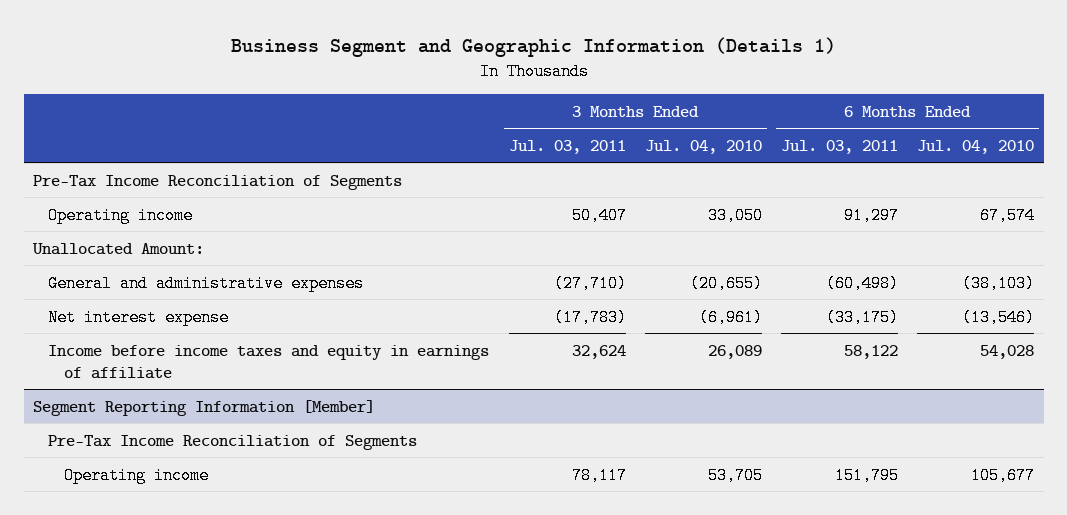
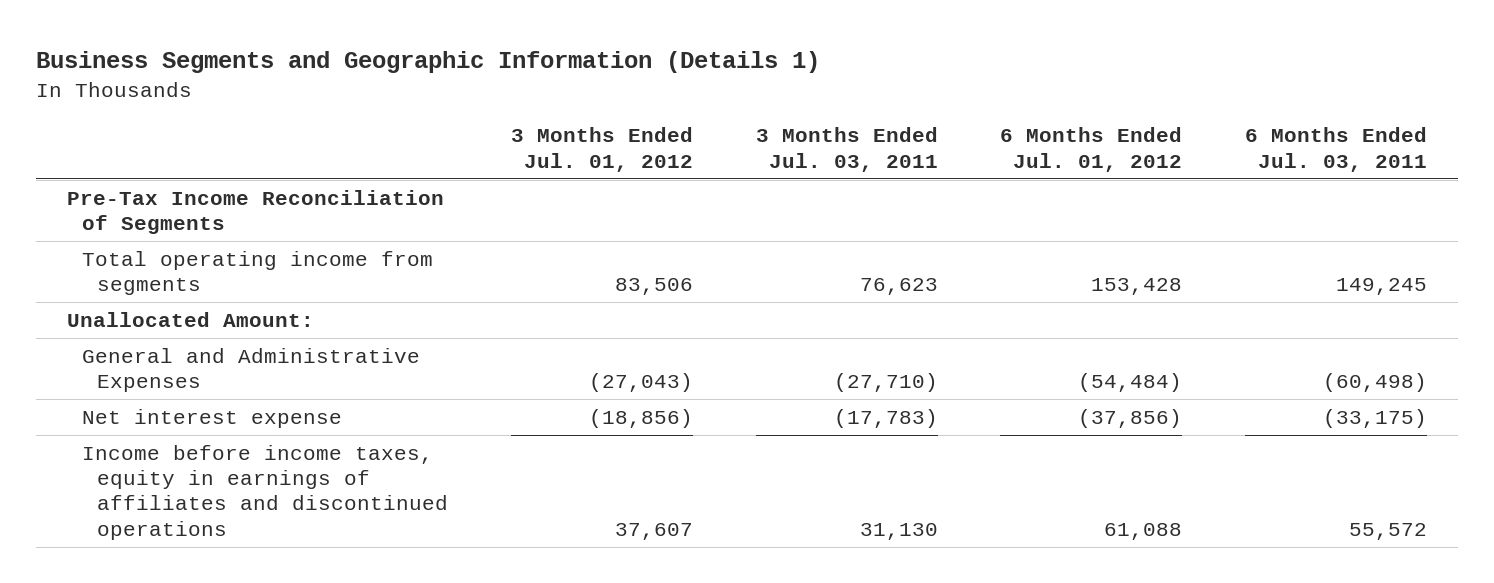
[230,36,836,57] Business Segment and Geographic Information (Details 1) -> [35,51,820,74] Business Segments and Geographic Information (Details 1)
[644,139,762,154] Jul. 04, 2010 -> none
[917,139,1035,154] Jul. 04, 2010 -> none
none -> [511,127,694,172] 3 Months Ended Jul. 01, 2012
none -> [1000,127,1183,172] 6 Months Ended Jul. 01, 2012
[48,206,194,224] Operating income -> none
none -> [82,250,434,296] Total operating income from segments
[48,274,365,292] General and administrative expenses -> [82,347,421,393] General and Administrative Expenses
[33,399,376,416] Segment Reporting Information [Member] -> none
[48,434,418,450] Pre-Tax Income Reconciliation of Segments -> none
[63,466,209,484] Operating income -> none
[48,344,490,379] Income before income taxes and equity in earnings of affiliate -> [82,444,449,540] Income before income taxes, equity in earnings of affiliates and discontinued operations
[571,344,626,359] 32,624 -> [859,522,938,540] 31,130
[843,344,898,359] 58,122 -> [1348,522,1427,540] 55,572

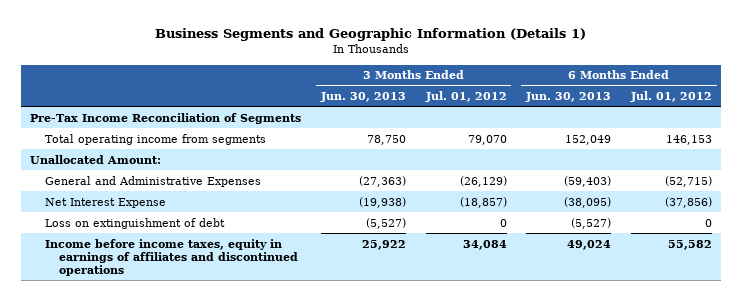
[755,127,938,172] 3 Months Ended Jul. 03, 2011 -> none
[1244,127,1427,172] 6 Months Ended Jul. 03, 2011 -> none
none -> [319,92,406,103] Jun. 30, 2013
none -> [525,92,612,103] Jun. 30, 2013
[615,278,694,296] 83,506 -> [467,134,507,145] 79,070
[1091,278,1183,296] 153,428 -> [665,134,712,145] 146,153
[589,373,694,393] (27,043) -> [459,175,507,187] (26,129)
[1078,373,1183,393] (54,484) -> [664,175,712,187] (52,715)
[82,408,343,428] Net interest expense -> [44,197,166,208] Net Interest Expense
[589,408,694,428] (18,856) -> [459,196,507,208] (18,857)
none -> [44,217,225,229] Loss on extinguishment of debt
[615,522,694,540] 37,607 -> [462,239,507,250] 34,084
[1104,522,1183,540] 61,088 -> [667,239,712,250] 55,582

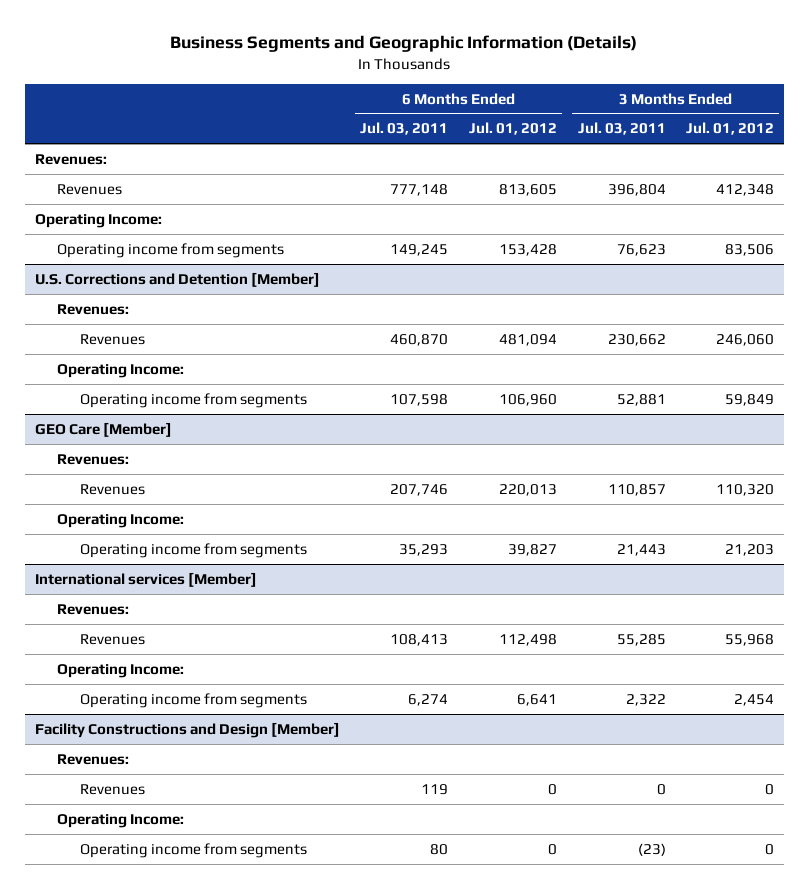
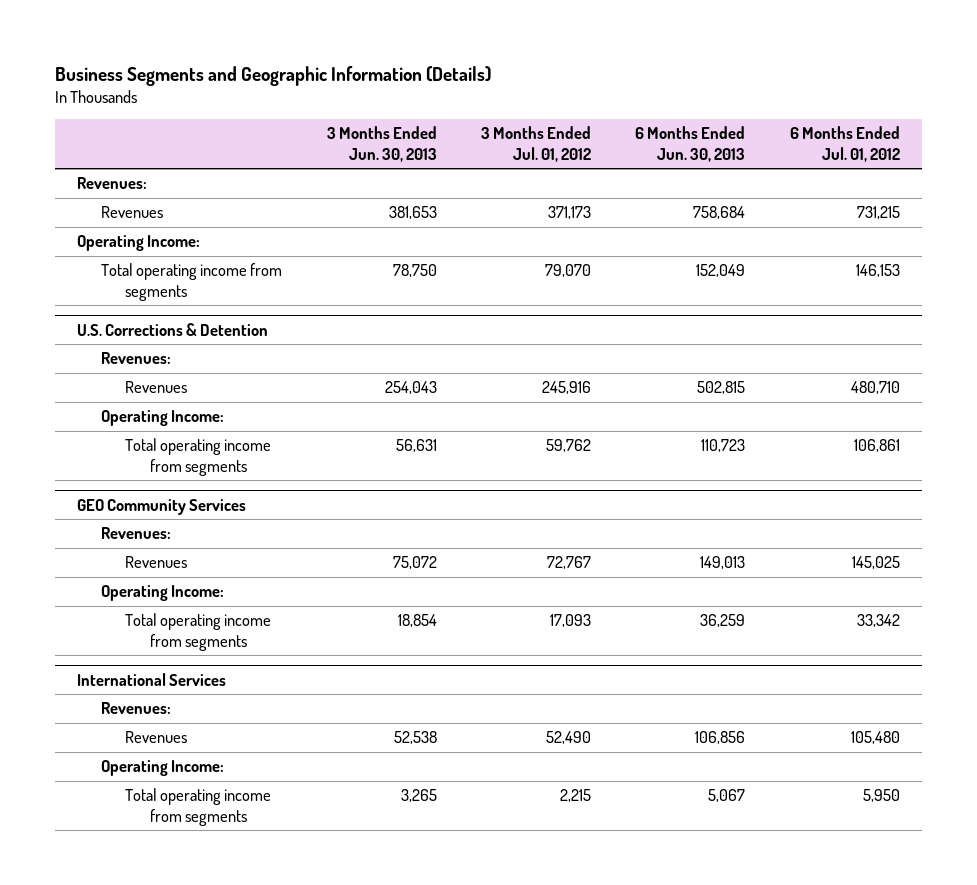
[360,122,449,136] Jul. 03, 2011 -> none
[577,122,666,136] Jul. 03, 2011 -> none
none -> [326,126,437,163] 3 Months Ended Jun. 30, 2013
none -> [635,126,746,163] 6 Months Ended Jun. 30, 2013
[34,213,162,228] Operating Income: -> none
[57,242,285,258] Operating income from segments -> none
[34,271,320,287] U.S. Corrections and Detention [Member] -> none
[57,303,130,315] Revenues: -> none
[79,333,145,345] Revenues -> none
[498,183,557,196] 813,605 -> [856,206,900,220] 731,215
[716,183,775,196] 412,348 -> [547,206,591,220] 371,173
[34,421,172,437] GEO Care [Member] -> none
[79,392,307,408] Operating income from segments -> [101,263,283,301] Total operating income from segments
[498,393,557,406] 106,960 -> [855,264,900,278] 146,153
[725,393,775,406] 59,849 -> [544,264,591,278] 79,070
none -> [77,322,269,336] U.S. Corrections & Detention
[498,483,557,496] 220,013 -> [850,381,900,395] 480,710
[716,483,775,496] 110,320 -> [541,381,591,395] 245,916
[34,571,257,587] International services [Member] -> none
[79,542,307,558] Operating income from segments -> [125,438,272,476] Total operating income from segments
[507,543,557,556] 39,827 -> [853,439,900,453] 106,861
[725,543,775,556] 21,203 -> [545,439,591,453] 59,762
none -> [77,498,247,515] GEO Community Services
[498,633,557,646] 112,498 -> [851,556,900,570] 145,025
[725,633,775,646] 55,968 -> [546,556,591,570] 72,767
[34,721,340,738] Facility Constructions and Design [Member] -> none
[79,692,307,708] Operating income from segments -> [125,613,272,651] Total operating income from segments
[516,693,557,706] 6,641 -> [856,614,900,628] 33,342
[734,693,775,706] 2,454 -> [549,614,591,628] 17,093
none -> [77,672,227,686] International Services
[547,783,557,795] 0 -> [850,731,900,745] 105,480
[765,783,775,795] 0 -> [545,731,591,745] 52,490
[79,842,307,858] Operating income from segments -> [125,788,272,826] Total operating income from segments
[547,843,557,855] 0 -> [862,789,900,803] 5,950
[765,843,775,855] 0 -> [559,789,591,803] 2,215

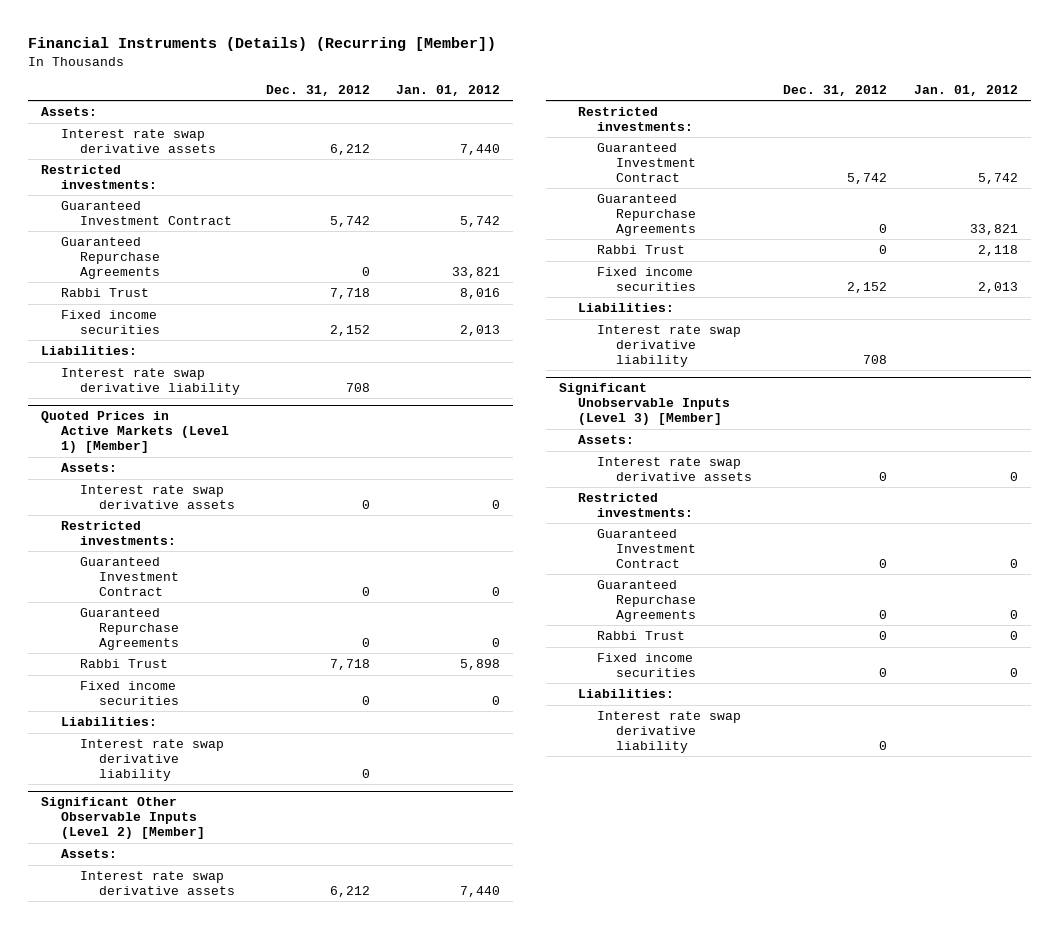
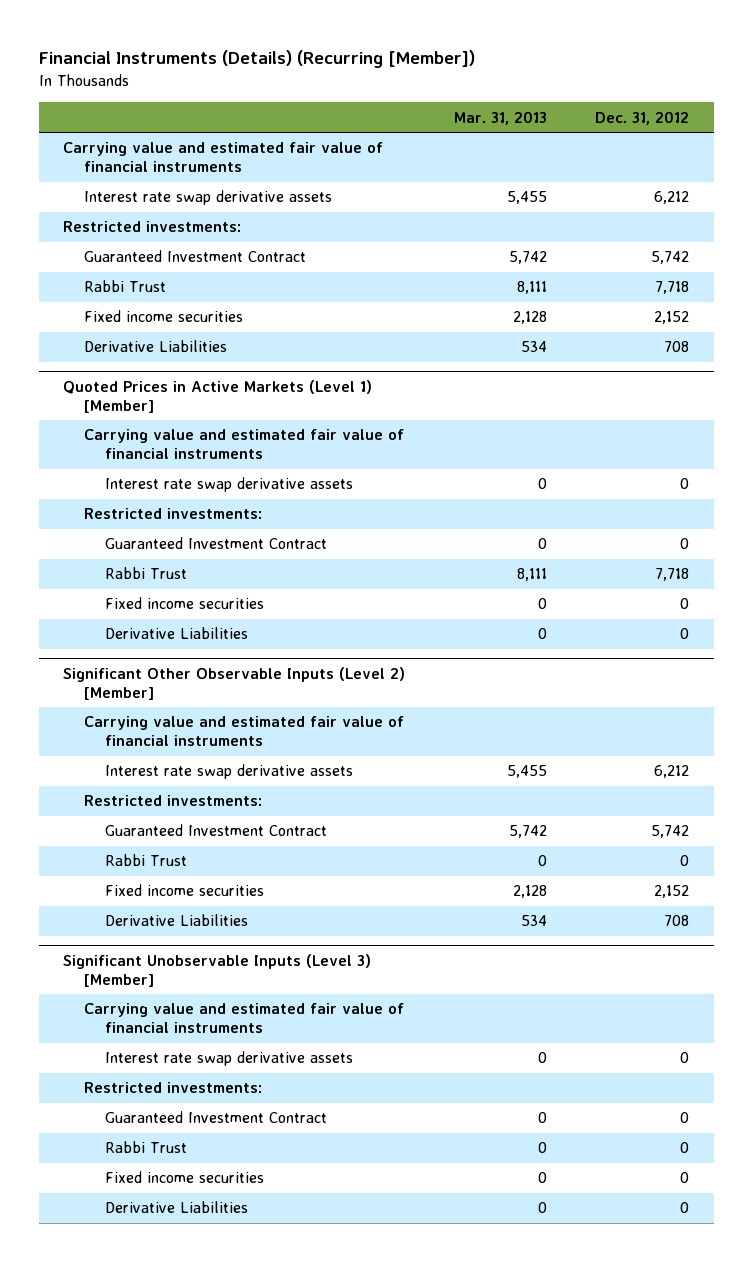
[396,84,501,96] Jan. 01, 2012 -> none
none -> [453,110,547,125] Mar. 31, 2013
[41,107,98,117] Assets: -> [63,142,384,173] Carrying value and estimated fair value of financial instruments
[60,237,160,279] Guaranteed Repurchase Agreements -> none
[41,346,138,356] Liabilities: -> none
[60,368,240,395] Interest rate swap derivative liability -> [84,340,228,353] Derivative Liabilities
[60,463,117,473] Assets: -> [84,429,405,460] Carrying value and estimated fair value of financial instruments
[79,608,179,650] Guaranteed Repurchase Agreements -> none
[60,717,157,727] Liabilities: -> none
[79,739,224,781] Interest rate swap derivative liability -> [105,627,249,640] Derivative Liabilities
[60,849,117,859] Assets: -> [84,716,405,747] Carrying value and estimated fair value of financial instruments
[597,194,697,236] Guaranteed Repurchase Agreements -> none
[577,303,674,313] Liabilities: -> none
[597,325,742,367] Interest rate swap derivative liability -> [105,914,249,927] Derivative Liabilities
[577,435,634,445] Assets: -> [84,1003,405,1034] Carrying value and estimated fair value of financial instruments
[597,580,697,622] Guaranteed Repurchase Agreements -> none
[577,689,674,699] Liabilities: -> none
[597,711,742,753] Interest rate swap derivative liability -> [105,1201,249,1214] Derivative Liabilities

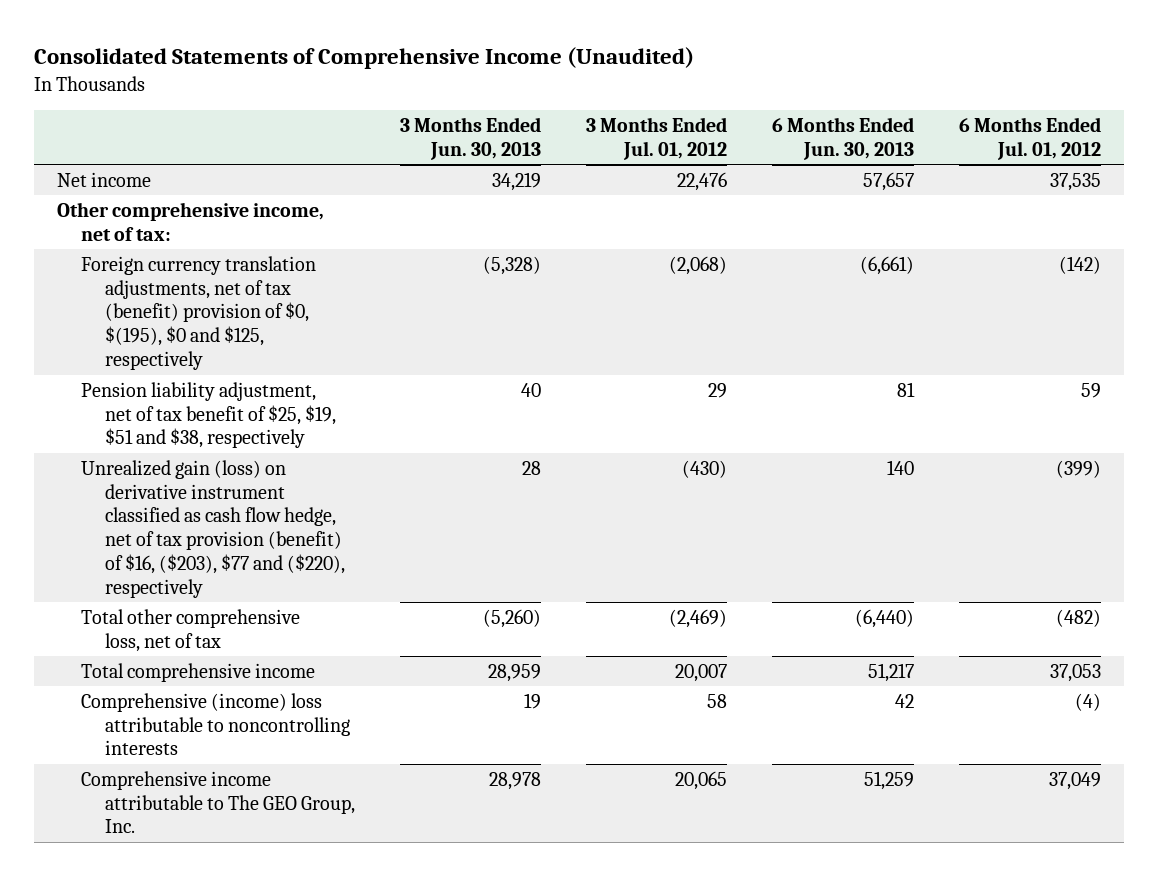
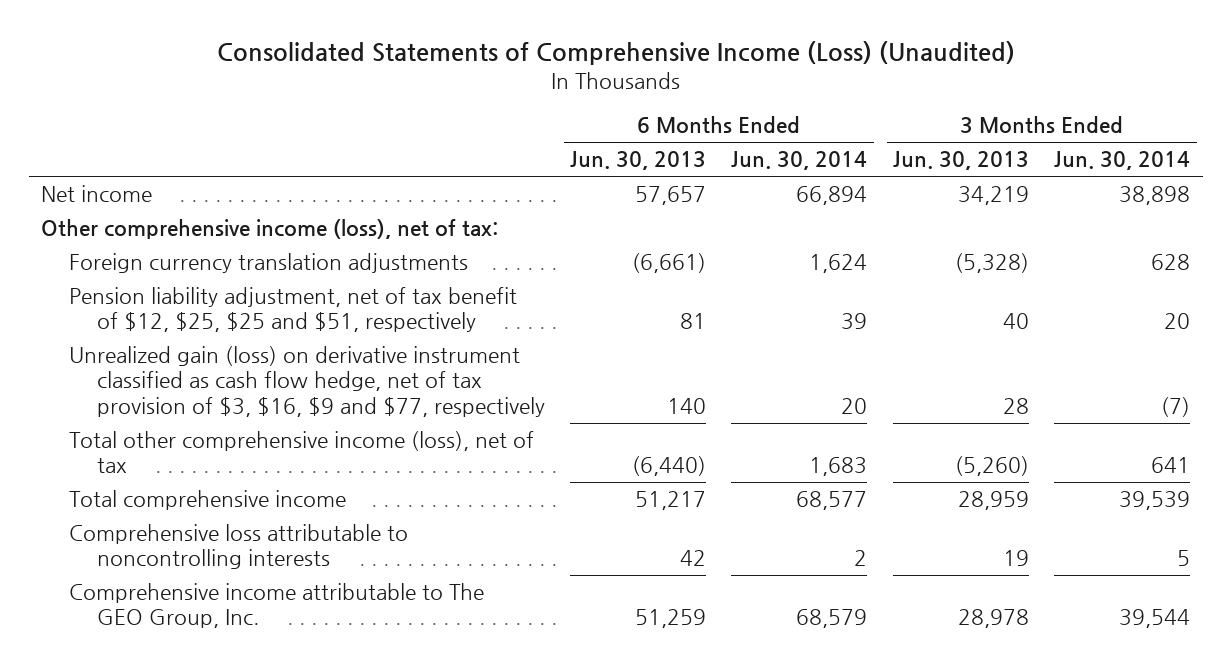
[34,47,695,70] Consolidated Statements of Comprehensive Income (Unaudited) -> [216,41,1015,66] Consolidated Statements of Comprehensive Income (Loss) (Unaudited)
[586,116,728,160] 3 Months Ended Jul. 01, 2012 -> none
[959,116,1102,160] 6 Months Ended Jul. 01, 2012 -> none
none -> [731,151,868,171] Jun. 30, 2014
none -> [1054,151,1191,171] Jun. 30, 2014
[56,201,324,241] Other comprehensive income, net of tax: -> [41,219,499,240] Other comprehensive income (loss), net of tax:
[81,255,317,371] Foreign currency translation adjustments, net of tax (benefit) provision of $0, $(195), $0 and $125, respectively -> [69,253,469,274] Foreign currency translation adjustments
[81,381,337,449] Pension liability adjustment, net of tax benefit of $25, $19, $51 and $38, respectively -> [69,287,518,333] Pension liability adjustment, net of tax benefit of $12, $25, $25 and $51, respectively
[81,459,346,598] Unrealized gain (loss) on derivative instrument classified as cash flow hedge, net of tax provision (benefit) of $16, ($203), $77 and ($220), respectively -> [69,346,545,417] Unrealized gain (loss) on derivative instrument classified as cash flow hedge, net of tax provision of $3, $16, $9 and $77, respectively
[81,608,301,652] Total other comprehensive loss, net of tax -> [69,431,535,474] Total other comprehensive income (loss), net of tax
[81,692,351,756] Comprehensive (income) loss attributable to noncontrolling interests -> [69,524,409,570] Comprehensive loss attributable to noncontrolling interests

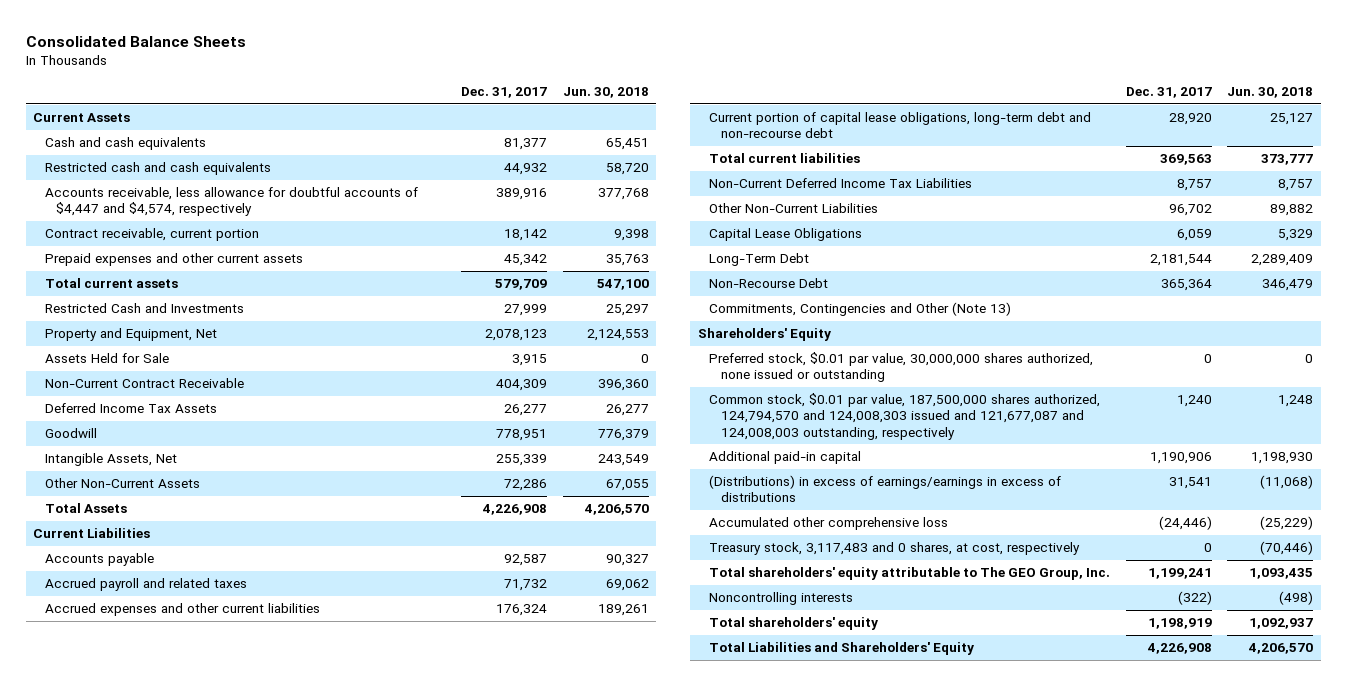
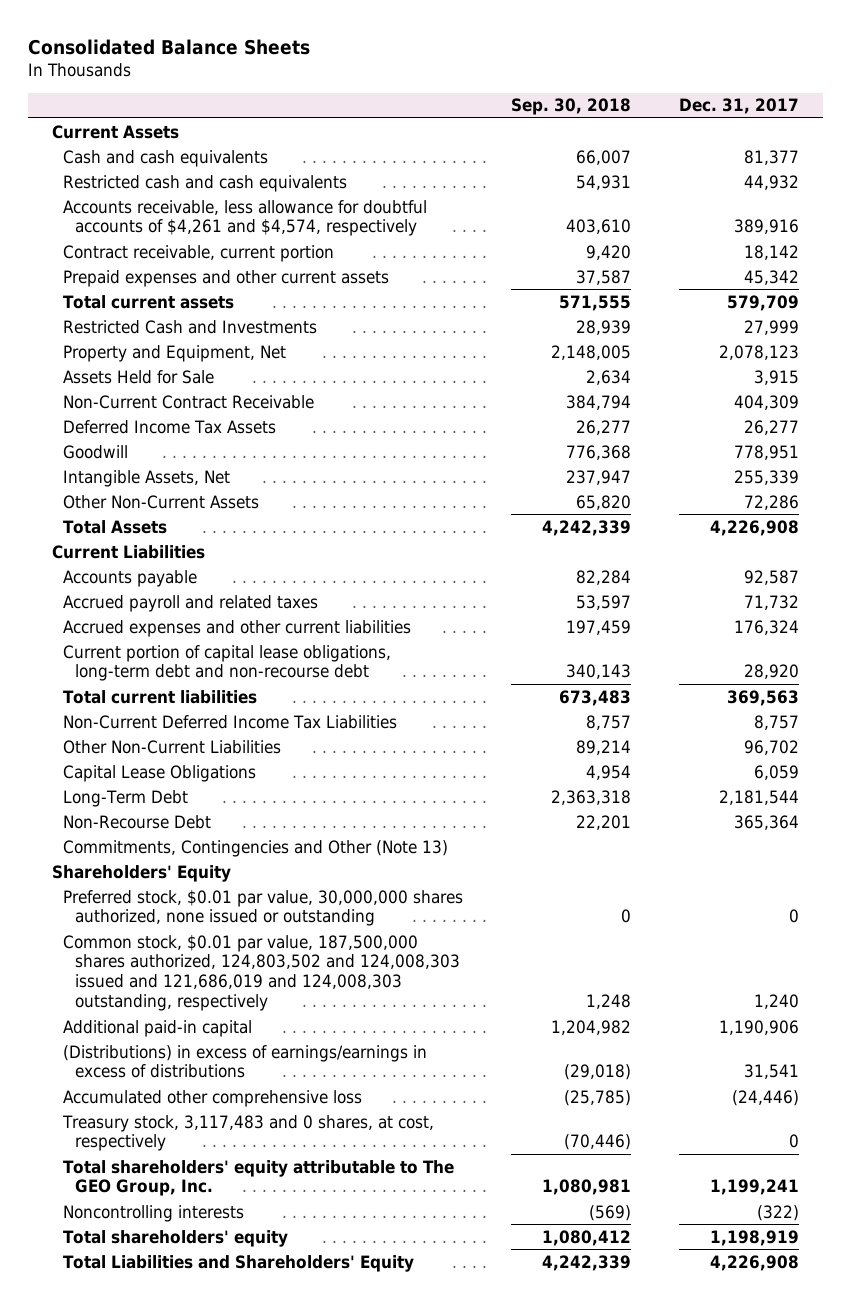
[562,86,649,98] Jun. 30, 2018 -> none
none -> [511,98,632,116] Sep. 30, 2018
[44,187,418,217] Accounts receivable, less allowance for doubtful accounts of $4,447 and $4,574, respectively -> [63,199,428,237] Accounts receivable, less allowance for doubtful accounts of $4,261 and $4,574, respectively
[709,393,1101,440] Common stock, $0.01 par value, 187,500,000 shares authorized, 124,794,570 and 124,008,303 issued and 121,677,087 and 124,008,003 outstanding, respectively -> [63,934,461,1012] Common stock, $0.01 par value, 187,500,000 shares authorized, 124,803,502 and 124,008,303 issued and 121,686,019 and 124,008,303 outstanding, respectively

